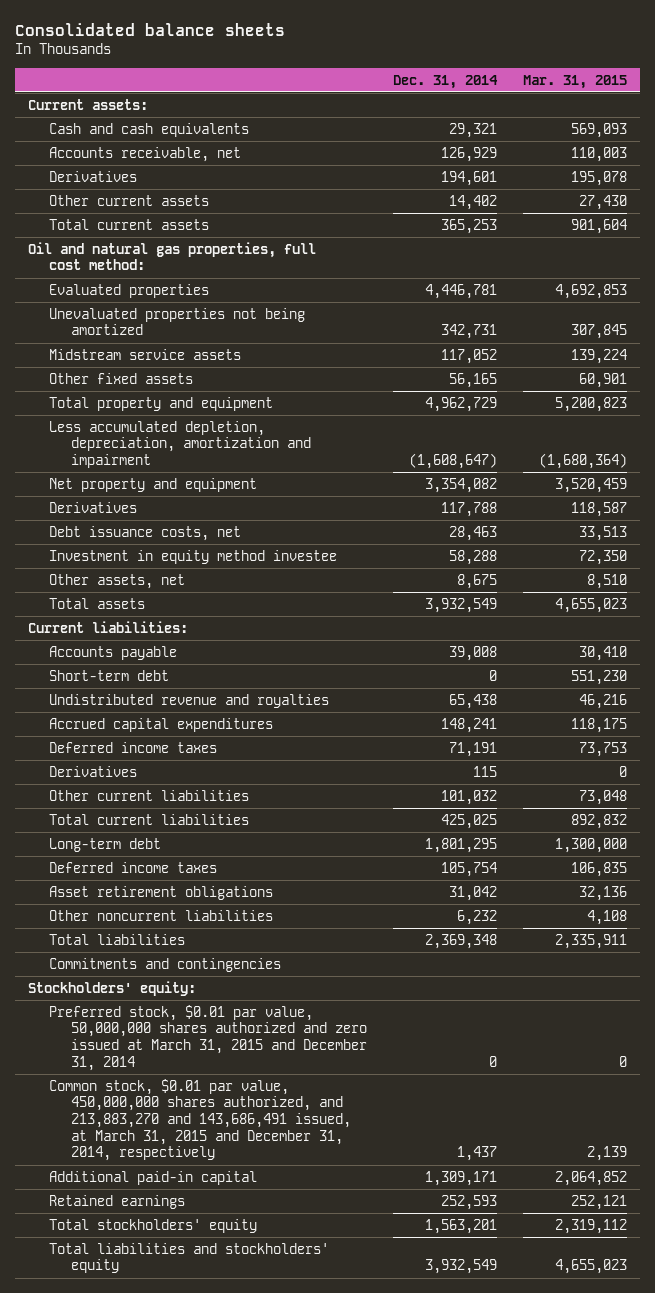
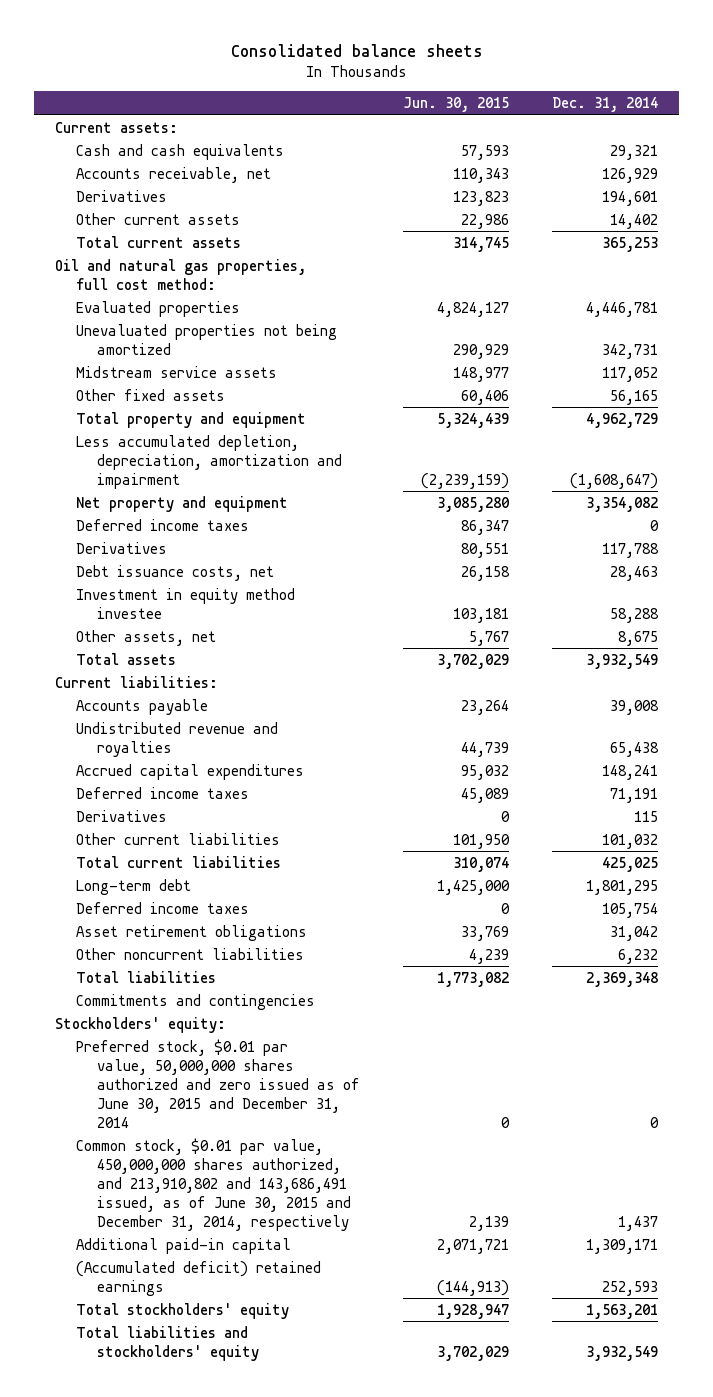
[523,74,628,89] Mar. 31, 2015 -> none
none -> [403,97,510,113] Jun. 30, 2015
none -> [76,518,250,531] Deferred income taxes
[49,669,170,681] Short-term debt -> none
[49,1004,368,1071] Preferred stock, $0.01 par value, 50,000,000 shares authorized and zero issued at March 31, 2015 and December 31, 2014 -> [76,1038,361,1128] Preferred stock, $0.01 par value, 50,000,000 shares authorized and zero issued as of June 30, 2015 and December 31, 2014
[49,1078,352,1162] Common stock, $0.01 par value, 450,000,000 shares authorized, and 213,883,270 and 143,686,491 issued, at March 31, 2015 and December 31, 2014, respectively -> [76,1137,352,1231] Common stock, $0.01 par value, 450,000,000 shares authorized, and 213,910,802 and 143,686,491 issued, as of June 30, 2015 and December 31, 2014, respectively
[49,1194,186,1209] Retained earnings -> [76,1260,322,1296] (Accumulated deficit) retained earnings

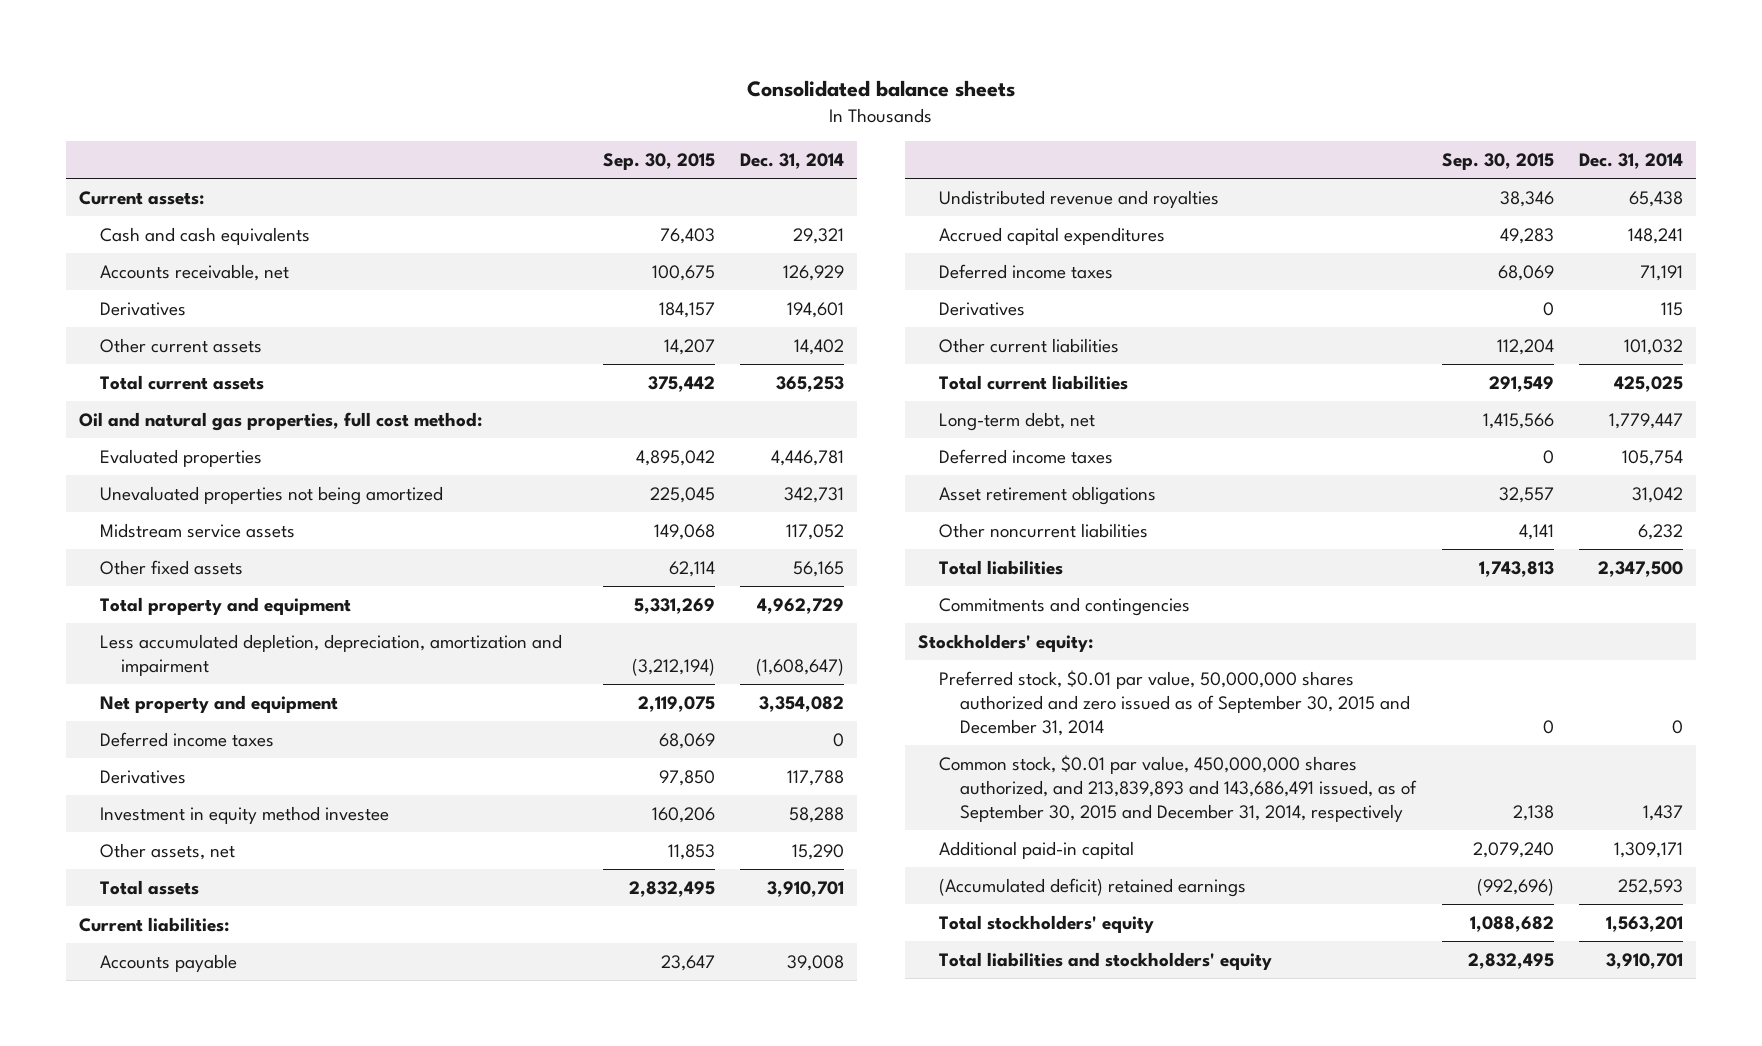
[403,97,510,113] Jun. 30, 2015 -> none
none -> [602,152,715,170] Sep. 30, 2015
[76,564,275,581] Debt issuance costs, net -> none
[617,630,658,646] 8,675 -> [792,843,845,860] 15,290
[585,653,658,669] 3,932,549 -> [767,880,845,897] 3,910,701
[76,878,192,895] Long-term debt -> [939,411,1096,431] Long-term debt, net
[585,879,658,895] 1,801,295 -> [1609,412,1684,429] 1,779,447
[585,971,658,987] 2,369,348 -> [1598,560,1684,577] 2,347,500
[76,1038,361,1128] Preferred stock, $0.01 par value, 50,000,000 shares authorized and zero issued as of June 30, 2015 and December 31, 2014 -> [939,669,1411,737] Preferred stock, $0.01 par value, 50,000,000 shares authorized and zero issued as of September 30, 2015 and December 31, 2014
[76,1137,352,1231] Common stock, $0.01 par value, 450,000,000 shares authorized, and 213,910,802 and 143,686,491 issued, as of June 30, 2015 and December 31, 2014, respectively -> [939,754,1418,823] Common stock, $0.01 par value, 450,000,000 shares authorized, and 213,839,893 and 143,686,491 issued, as of September 30, 2015 and December 31, 2014, respectively
[585,1345,658,1361] 3,932,549 -> [1606,952,1684,969] 3,910,701

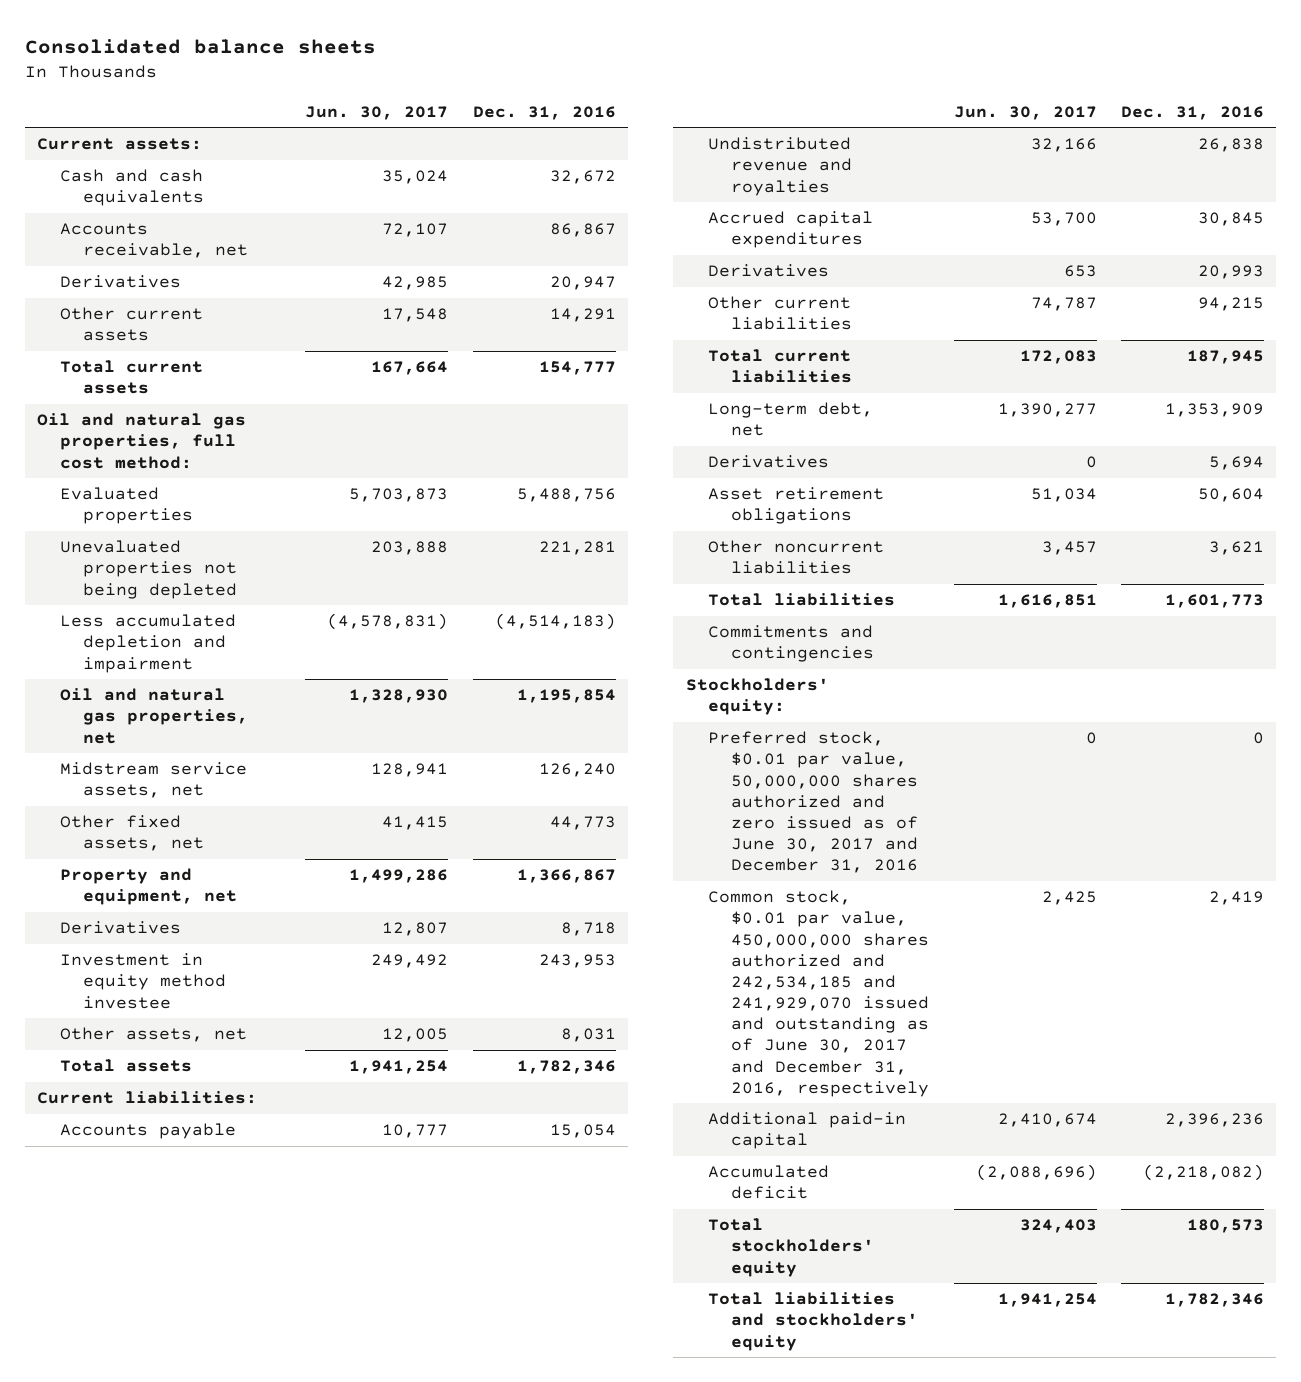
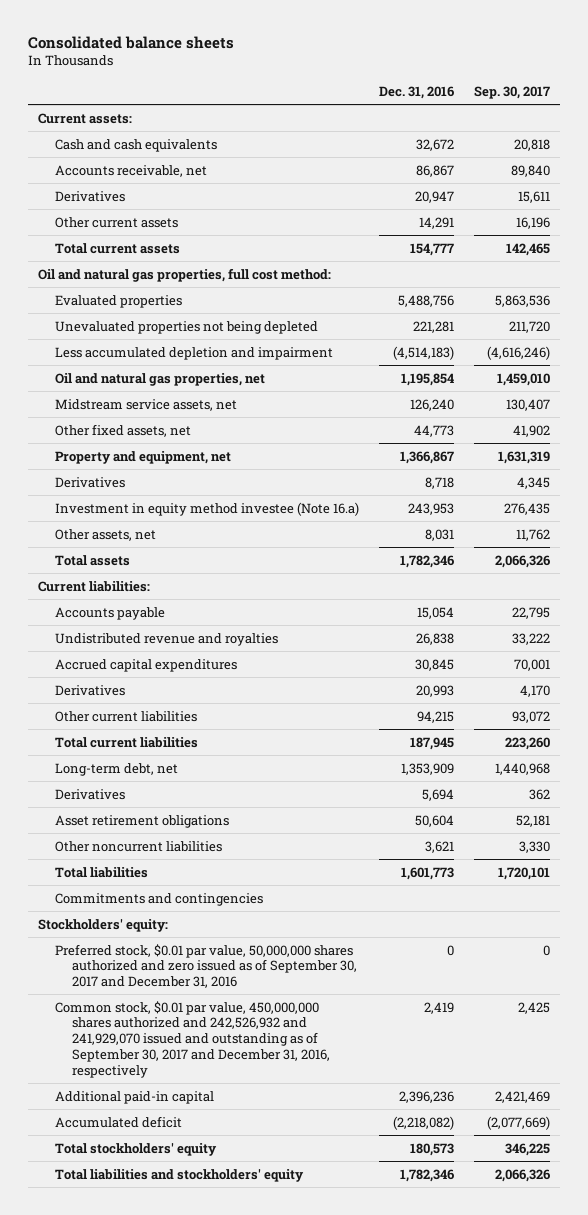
[305,105,449,120] Jun. 30, 2017 -> none
none -> [473,86,550,100] Sep. 30, 2017
[59,953,226,1009] Investment in equity method investee -> [54,501,359,516] Investment in equity method investee (Note 16.a)
[708,731,919,874] Preferred stock, $0.01 par value, 50,000,000 shares authorized and zero issued as of June 30, 2017 and December 31, 2016 -> [54,943,358,989] Preferred stock, $0.01 par value, 50,000,000 shares authorized and zero issued as of September 30, 2017 and December 31, 2016
[708,890,930,1097] Common stock, $0.01 par value, 450,000,000 shares authorized and 242,534,185 and 241,929,070 issued and outstanding as of June 30, 2017 and December 31, 2016, respectively -> [54,1000,331,1078] Common stock, $0.01 par value, 450,000,000 shares authorized and 242,526,932 and 241,929,070 issued and outstanding as of September 30, 2017 and December 31, 2016, respectively

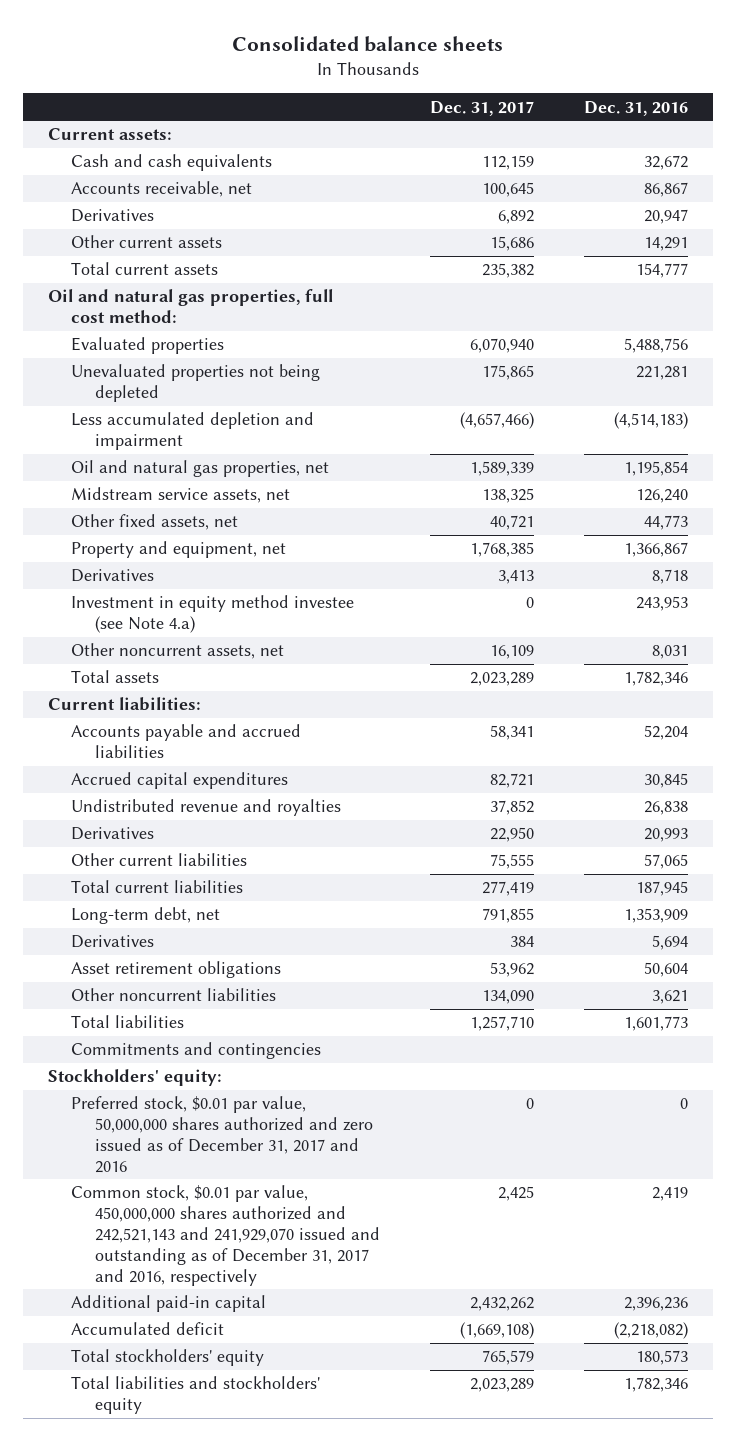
[473,86,550,100] Sep. 30, 2017 -> none
none -> [429,100,534,116] Dec. 31, 2017
[54,501,359,516] Investment in equity method investee (Note 16.a) -> [71,595,355,634] Investment in equity method investee (see Note 4.a)
[54,528,156,541] Other assets, net -> [71,643,285,660] Other noncurrent assets, net
[54,606,165,620] Accounts payable -> none
none -> [71,724,302,759] Accounts payable and accrued liabilities
[54,632,278,646] Undistributed revenue and royalties -> [71,799,342,817] Undistributed revenue and royalties
[416,710,454,723] 94,215 -> [643,854,688,870] 57,065
[54,943,358,989] Preferred stock, $0.01 par value, 50,000,000 shares authorized and zero issued as of September 30, 2017 and December 31, 2016 -> [71,1096,373,1173] Preferred stock, $0.01 par value, 50,000,000 shares authorized and zero issued as of December 31, 2017 and 2016
[54,1000,331,1078] Common stock, $0.01 par value, 450,000,000 shares authorized and 242,526,932 and 241,929,070 issued and outstanding as of September 30, 2017 and December 31, 2016, respectively -> [71,1185,380,1286] Common stock, $0.01 par value, 450,000,000 shares authorized and 242,521,143 and 241,929,070 issued and outstanding as of December 31, 2017 and 2016, respectively

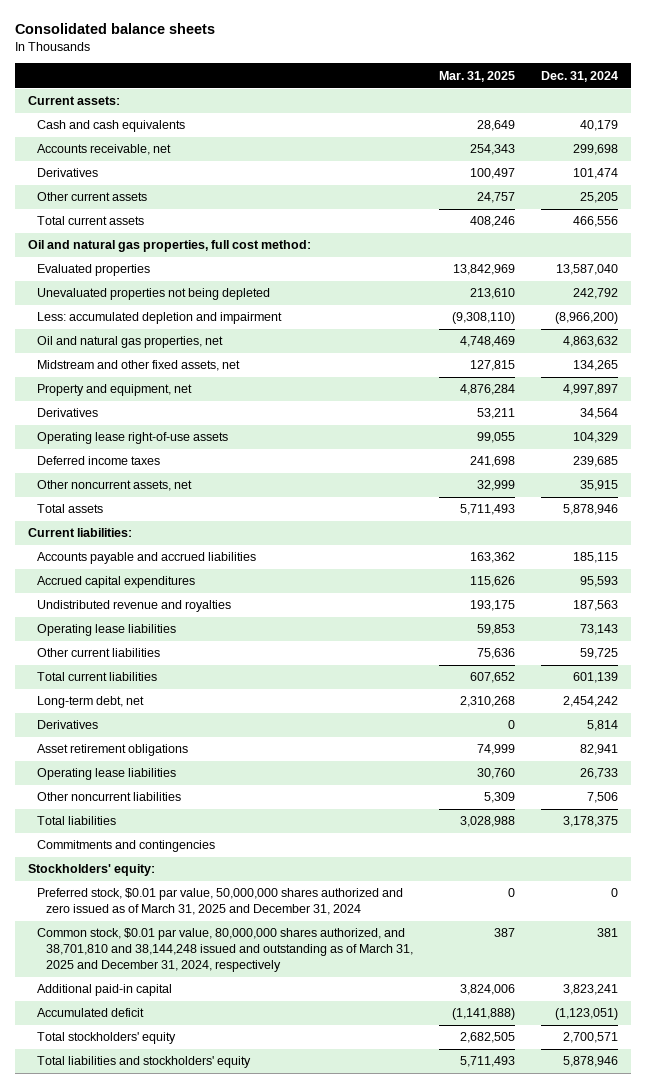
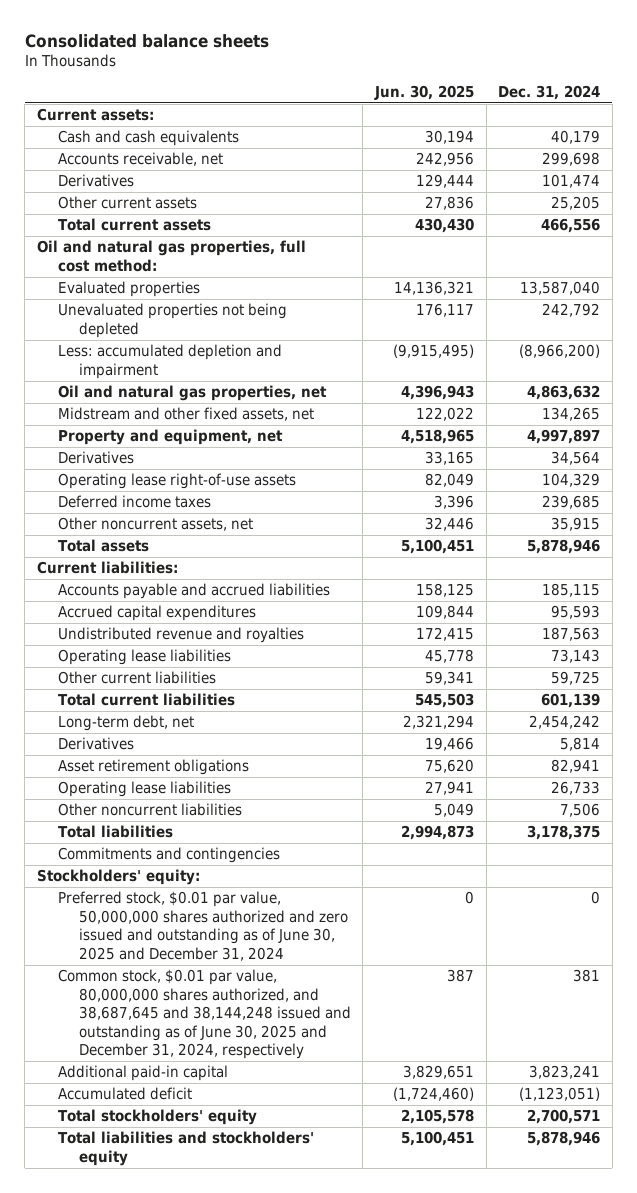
[438,70,515,82] Mar. 31, 2025 -> none
none -> [373,84,474,100] Jun. 30, 2025
[36,888,403,916] Preferred stock, $0.01 par value, 50,000,000 shares authorized and zero issued as of March 31, 2025 and December 31, 2024 -> [57,891,348,961] Preferred stock, $0.01 par value, 50,000,000 shares authorized and zero issued and outstanding as of June 30, 2025 and December 31, 2024
[36,928,413,973] Common stock, $0.01 par value, 80,000,000 shares authorized, and 38,701,810 and 38,144,248 issued and outstanding as of March 31, 2025 and December 31, 2024, respectively -> [57,969,351,1060] Common stock, $0.01 par value, 80,000,000 shares authorized, and 38,687,645 and 38,144,248 issued and outstanding as of June 30, 2025 and December 31, 2024, respectively

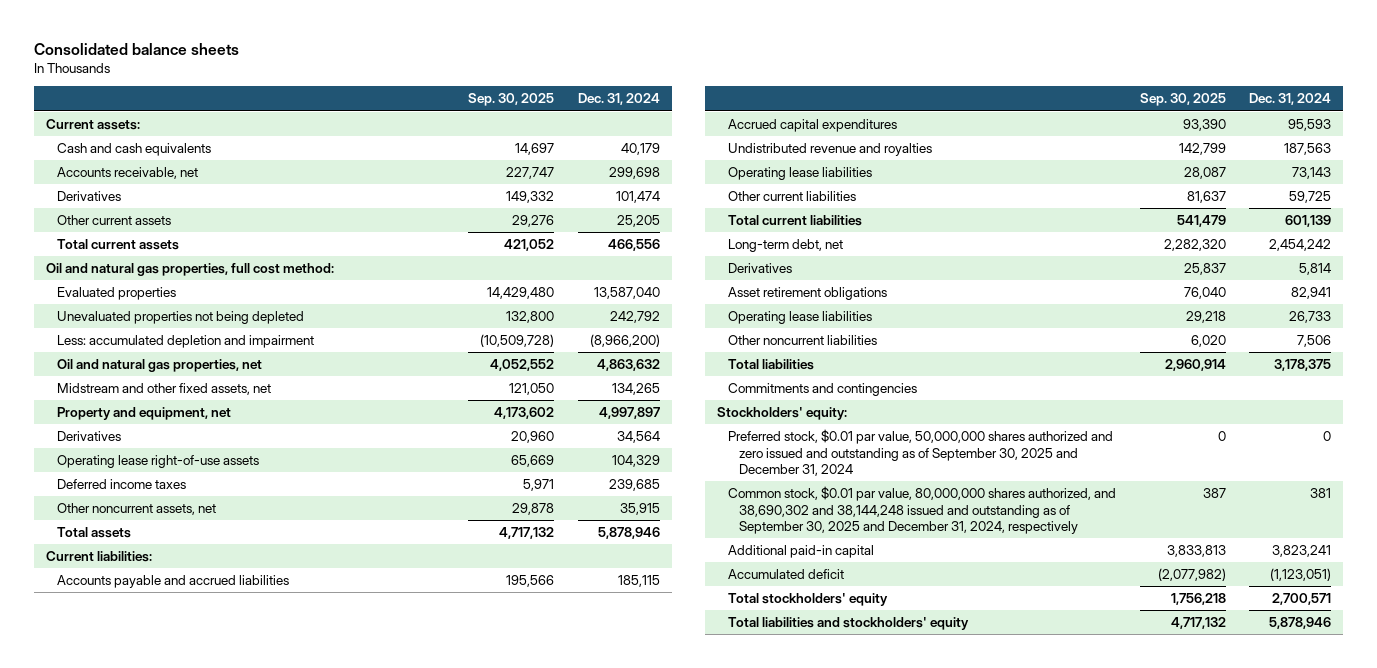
[373,84,474,100] Jun. 30, 2025 -> none
none -> [468,93,555,107] Sep. 30, 2025
[57,891,348,961] Preferred stock, $0.01 par value, 50,000,000 shares authorized and zero issued and outstanding as of June 30, 2025 and December 31, 2024 -> [727,429,1113,477] Preferred stock, $0.01 par value, 50,000,000 shares authorized and zero issued and outstanding as of September 30, 2025 and December 31, 2024
[57,969,351,1060] Common stock, $0.01 par value, 80,000,000 shares authorized, and 38,687,645 and 38,144,248 issued and outstanding as of June 30, 2025 and December 31, 2024, respectively -> [727,486,1116,535] Common stock, $0.01 par value, 80,000,000 shares authorized, and 38,690,302 and 38,144,248 issued and outstanding as of September 30, 2025 and December 31, 2024, respectively

